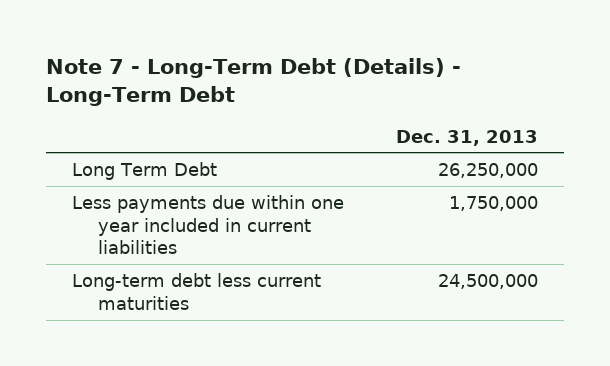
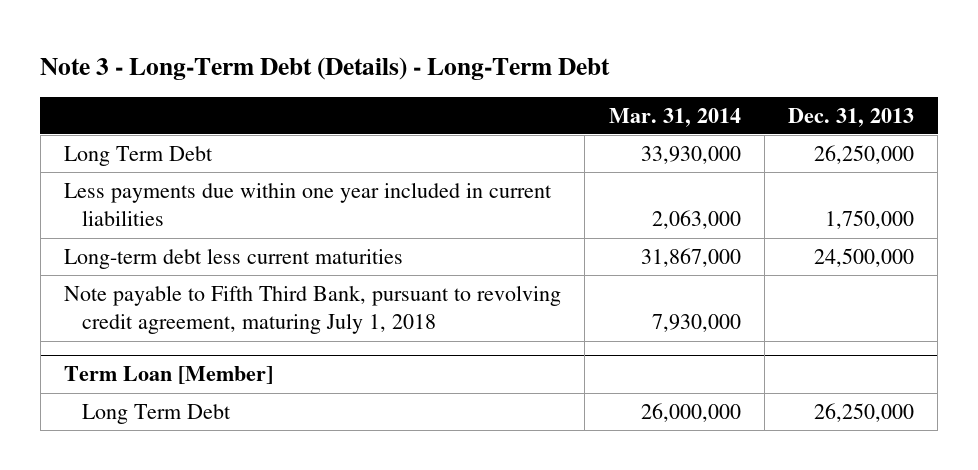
[45,57,461,106] Note 7 - Long-Term Debt (Details) - Long-Term Debt -> [40,56,611,80] Note 3 - Long-Term Debt (Details) - Long-Term Debt
none -> [608,107,741,127] Mar. 31, 2014
none -> [64,284,562,335] Note payable to Fifth Third Bank, pursuant to revolving credit agreement, maturing July 1, 2018
none -> [64,366,274,385] Term Loan [Member]
none -> [81,403,231,424] Long Term Debt

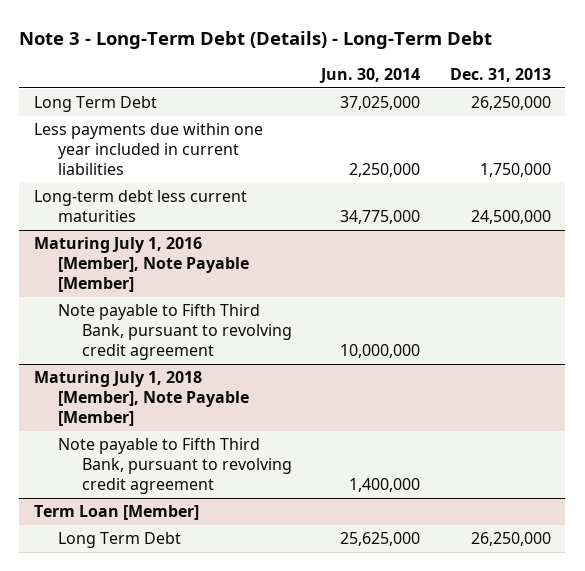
[608,107,741,127] Mar. 31, 2014 -> none
none -> [319,68,421,84] Jun. 30, 2014
none -> [33,237,250,292] Maturing July 1, 2016 [Member], Note Payable [Member]
[64,284,562,335] Note payable to Fifth Third Bank, pursuant to revolving credit agreement, maturing July 1, 2018 -> [58,304,293,360] Note payable to Fifth Third Bank, pursuant to revolving credit agreement
none -> [33,371,250,426] Maturing July 1, 2018 [Member], Note Payable [Member]
none -> [58,438,293,494] Note payable to Fifth Third Bank, pursuant to revolving credit agreement

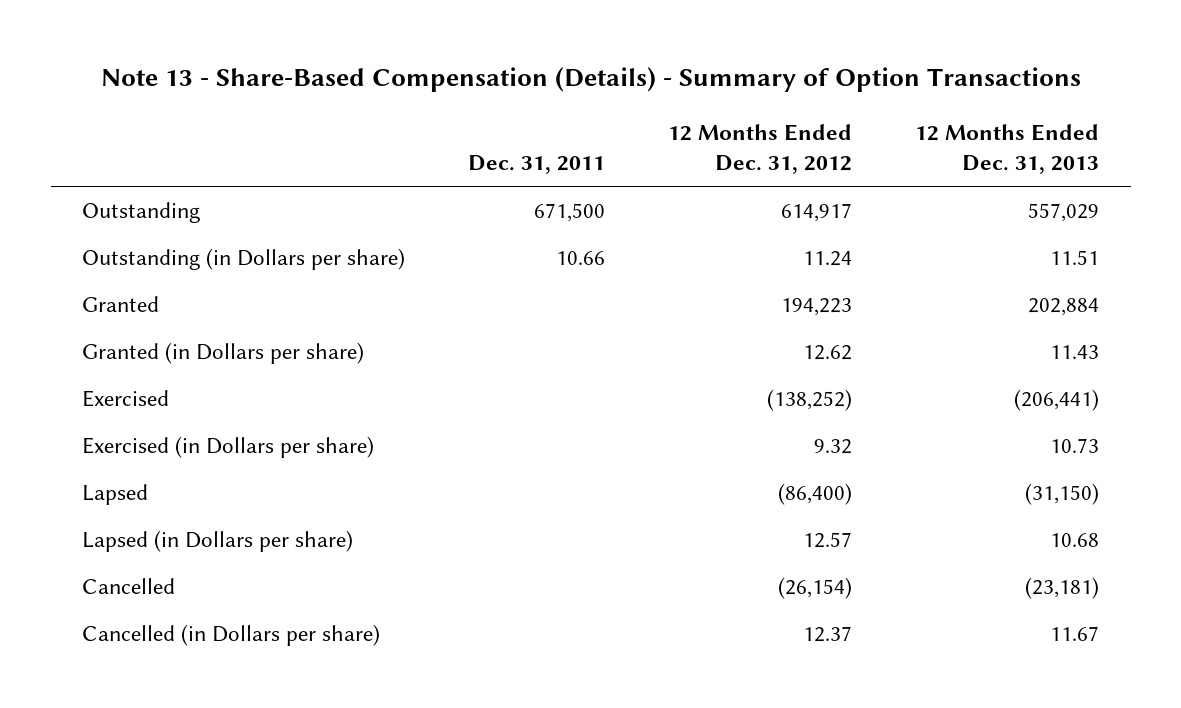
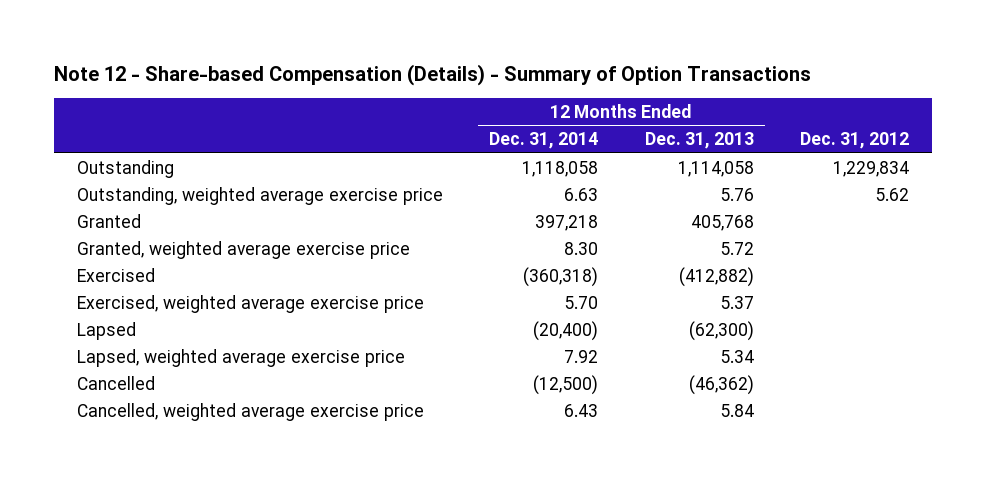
[100,67,1081,93] Note 13 - Share-Based Compensation (Details) - Summary of Option Transactions -> [53,63,811,86] Note 12 - Share-based Compensation (Details) - Summary of Option Transactions
[468,154,606,174] Dec. 31, 2011 -> none
[668,124,853,174] 12 Months Ended Dec. 31, 2012 -> none
none -> [489,132,599,150] Dec. 31, 2014
none -> [800,132,910,150] Dec. 31, 2012
[82,248,406,271] Outstanding (in Dollars per share) -> none
[82,342,365,365] Granted (in Dollars per share) -> none
[82,436,375,459] Exercised (in Dollars per share) -> none
[82,530,354,553] Lapsed (in Dollars per share) -> none
[82,624,381,647] Cancelled (in Dollars per share) -> none
[1028,203,1100,223] 557,029 -> [677,160,754,177] 1,114,058
none -> [76,186,443,205] Outstanding, weighted average exercise price
[1028,298,1100,317] 202,884 -> [690,214,754,231] 405,768
none -> [76,240,410,259] Granted, weighted average exercise price
[1014,389,1100,412] (206,441) -> [678,266,754,287] (412,882)
none -> [76,294,424,313] Exercised, weighted average exercise price
[1025,483,1100,506] (31,150) -> [688,320,754,341] (62,300)
none -> [76,348,405,367] Lapsed, weighted average exercise price
[1025,577,1100,600] (23,181) -> [688,374,754,395] (46,362)
none -> [76,402,424,421] Cancelled, weighted average exercise price

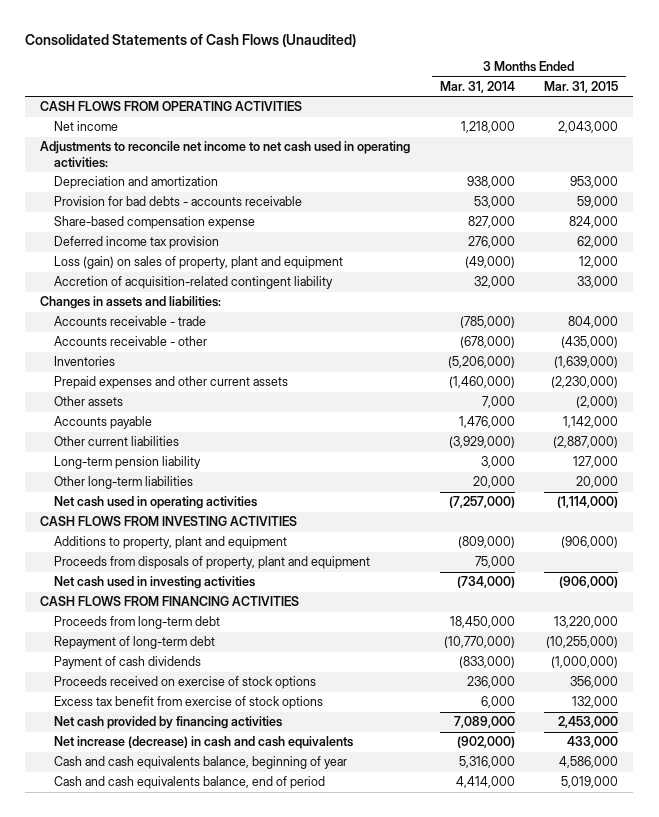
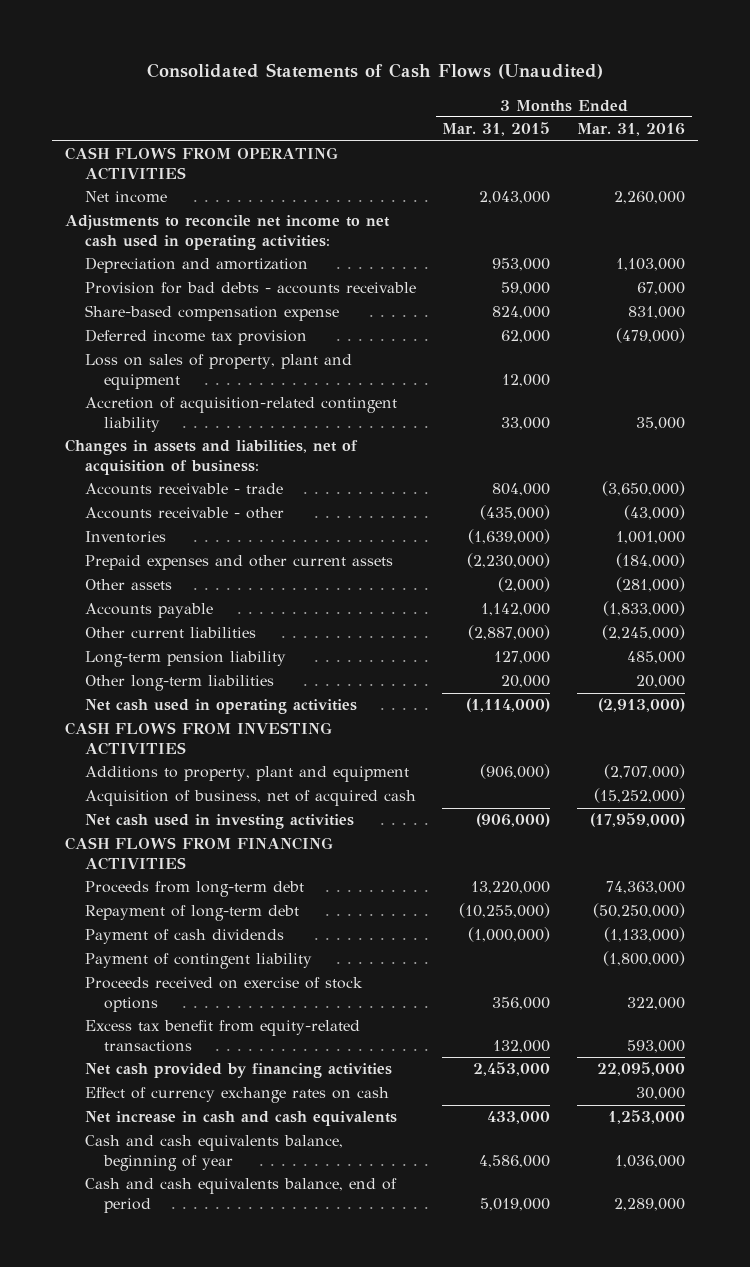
[439,80,515,93] Mar. 31, 2014 -> none
none -> [577,123,686,137] Mar. 31, 2016
[53,256,343,270] Loss (gain) on sales of property, plant and equipment -> [84,354,352,390] Loss on sales of property, plant and equipment
[40,296,222,310] Changes in assets and liabilities: -> [65,439,359,475] Changes in assets and liabilities, net of acquisition of business:
[53,556,370,570] Proceeds from disposals of property, plant and equipment -> none
none -> [84,790,416,807] Acquisition of business, net of acquired cash
none -> [84,953,312,970] Payment of contingent liability
[53,696,323,710] Excess tax benefit from exercise of stock options -> [84,1020,360,1052] Excess tax benefit from equity-related transactions
none -> [84,1087,389,1104] Effect of currency exchange rates on cash
[53,736,353,750] Net increase (decrease) in cash and cash equivalents -> [84,1111,397,1127] Net increase in cash and cash equivalents

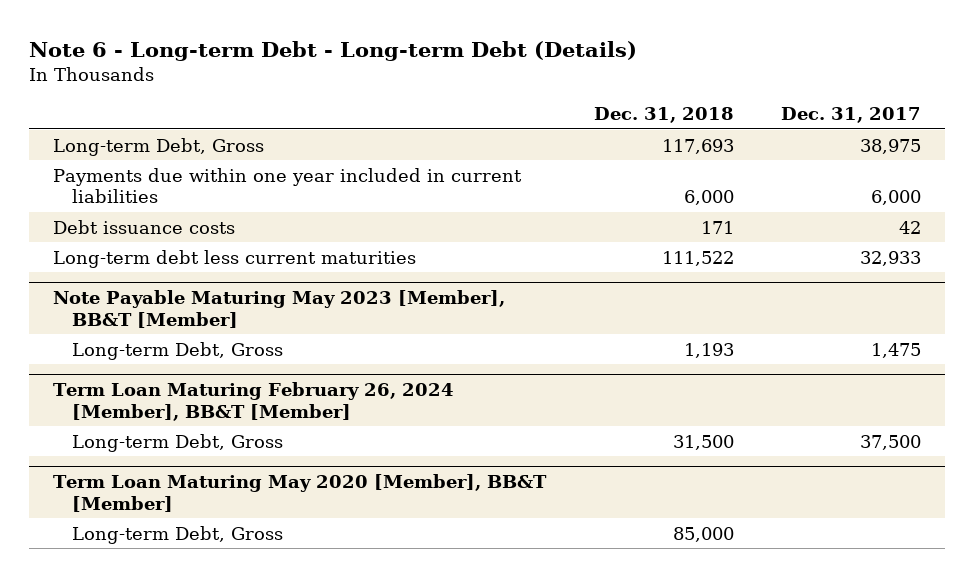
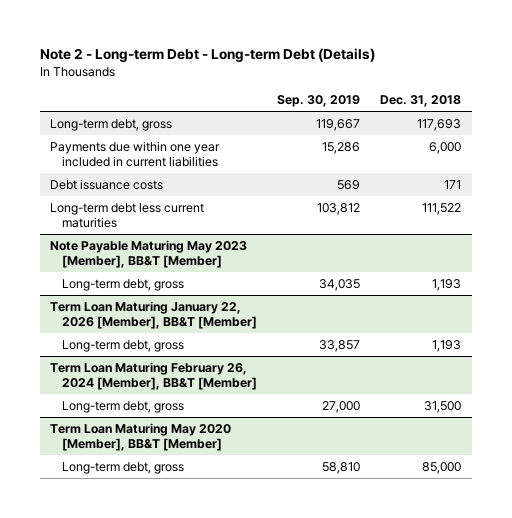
[29,40,638,61] Note 6 - Long-term Debt - Long-term Debt (Details) -> [40,48,376,63] Note 2 - Long-term Debt - Long-term Debt (Details)
[781,107,922,124] Dec. 31, 2017 -> none
none -> [276,95,360,108] Sep. 30, 2019
[53,137,265,156] Long-term Debt, Gross -> [50,118,173,131] Long-term debt, gross
[71,341,283,360] Long-term Debt, Gross -> [61,278,184,291] Long-term debt, gross
none -> [50,300,257,330] Term Loan Maturing January 22, 2026 [Member], BB&T [Member]
none -> [61,339,184,352] Long-term debt, gross
[71,433,283,452] Long-term Debt, Gross -> [61,400,184,413] Long-term debt, gross
[71,525,283,544] Long-term Debt, Gross -> [61,461,184,474] Long-term debt, gross

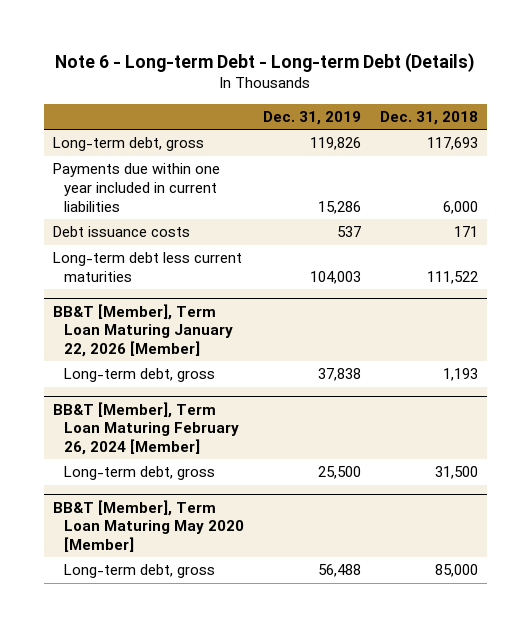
[40,48,376,63] Note 2 - Long-term Debt - Long-term Debt (Details) -> [55,52,476,72] Note 6 - Long-term Debt - Long-term Debt (Details)
[276,95,360,108] Sep. 30, 2019 -> none
none -> [262,110,361,125] Dec. 31, 2019
[50,239,248,269] Note Payable Maturing May 2023 [Member], BB&T [Member] -> none
[61,278,184,291] Long-term debt, gross -> none
[50,300,257,330] Term Loan Maturing January 22, 2026 [Member], BB&T [Member] -> [53,303,234,357] BB&T [Member], Term Loan Maturing January 22, 2026 [Member]
[50,361,257,391] Term Loan Maturing February 26, 2024 [Member], BB&T [Member] -> [53,401,240,455] BB&T [Member], Term Loan Maturing February 26, 2024 [Member]
[50,422,232,452] Term Loan Maturing May 2020 [Member], BB&T [Member] -> [53,499,245,552] BB&T [Member], Term Loan Maturing May 2020 [Member]

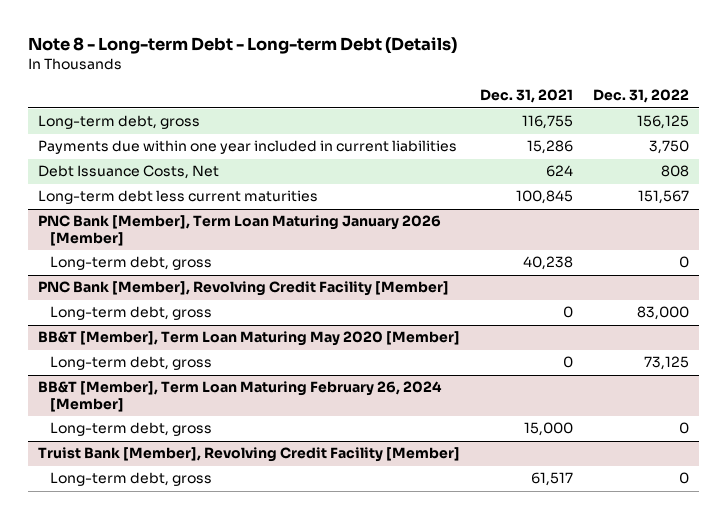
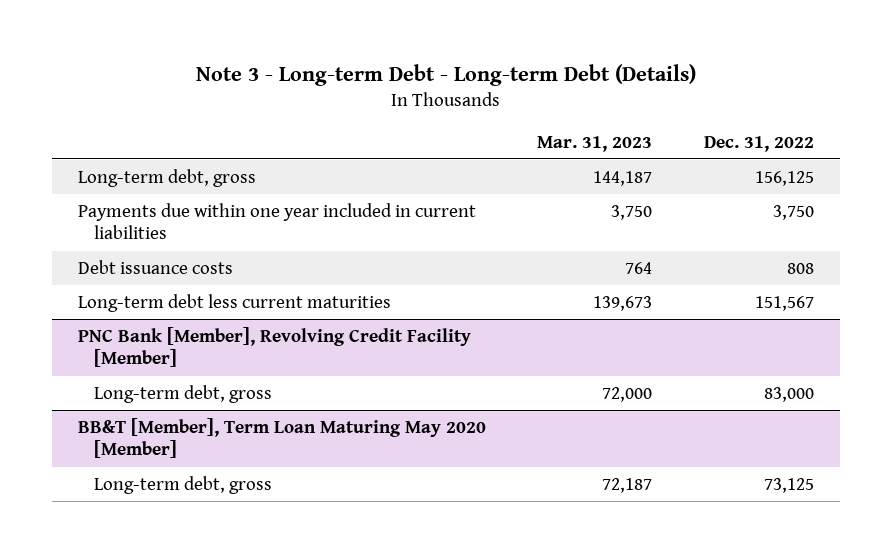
[27,36,457,54] Note 8 - Long-term Debt - Long-term Debt (Details) -> [195,63,696,86] Note 3 - Long-term Debt - Long-term Debt (Details)
[479,89,573,104] Dec. 31, 2021 -> none
none -> [537,135,653,152] Mar. 31, 2023
[37,165,219,180] Debt Issuance Costs, Net -> [77,259,233,274] Debt issuance costs
[37,215,441,247] PNC Bank [Member], Term Loan Maturing January 2026 [Member] -> none
[49,256,212,271] Long-term debt, gross -> none
[37,381,442,413] BB&T [Member], Term Loan Maturing February 26, 2024 [Member] -> none
[49,422,212,437] Long-term debt, gross -> none
[37,447,460,463] Truist Bank [Member], Revolving Credit Facility [Member] -> none
[49,472,212,487] Long-term debt, gross -> none

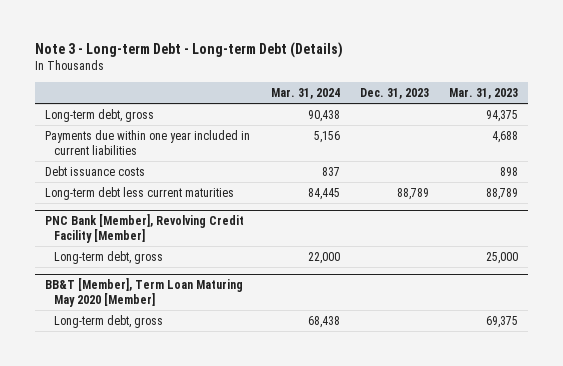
[703,135,814,152] Dec. 31, 2022 -> none
none -> [270,87,340,99] Mar. 31, 2024
none -> [359,87,429,99] Dec. 31, 2023
[593,170,653,186] 144,187 -> [485,109,518,122] 94,375
[611,204,653,220] 3,750 -> [491,130,518,143] 4,688
[625,261,653,274] 764 -> [499,166,518,176] 898
[593,295,653,311] 139,673 -> [485,187,518,200] 88,789
[602,386,653,402] 72,000 -> [485,251,518,264] 25,000
[602,477,653,493] 72,187 -> [485,315,518,328] 69,375

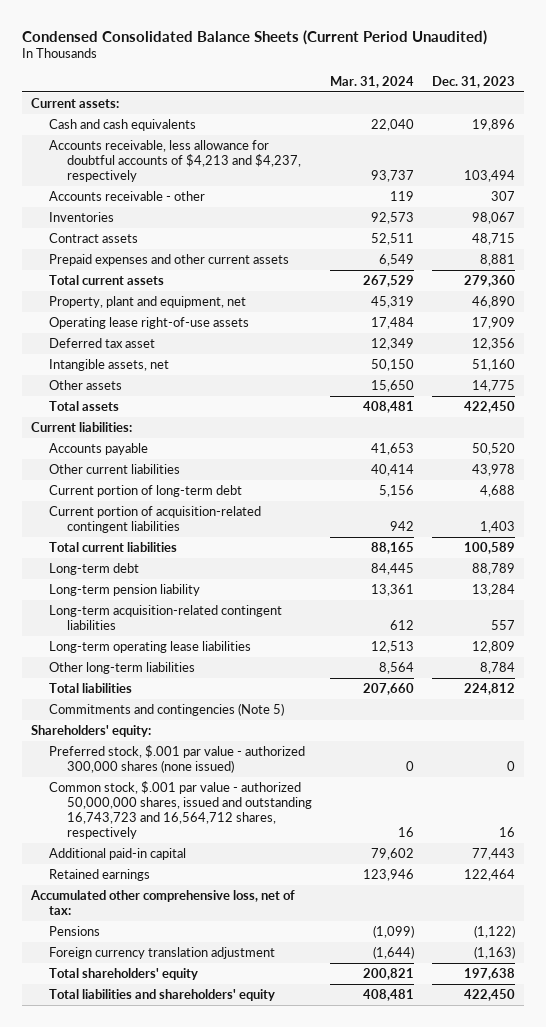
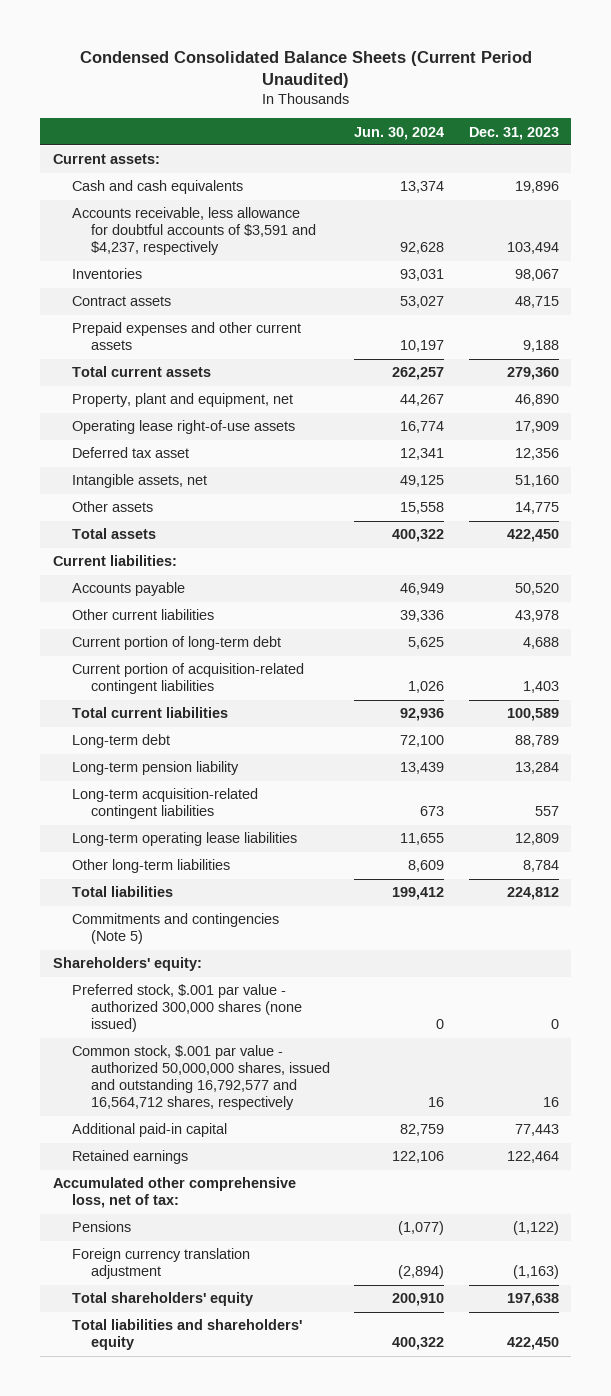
[330,75,415,88] Mar. 31, 2024 -> none
none -> [354,126,445,140] Jun. 30, 2024
[49,190,206,201] Accounts receivable - other -> none
[49,139,302,182] Accounts receivable, less allowance for doubtful accounts of $4,213 and $4,237, respectively -> [71,207,316,256] Accounts receivable, less allowance for doubtful accounts of $3,591 and $4,237, respectively
[479,253,515,266] 8,881 -> [522,340,559,353] 9,188
[49,780,313,839] Common stock, $.001 par value - authorized 50,000,000 shares, issued and outstanding 16,743,723 and 16,564,712 shares, respectively -> [71,1045,330,1111] Common stock, $.001 par value - authorized 50,000,000 shares, issued and outstanding 16,792,577 and 16,564,712 shares, respectively

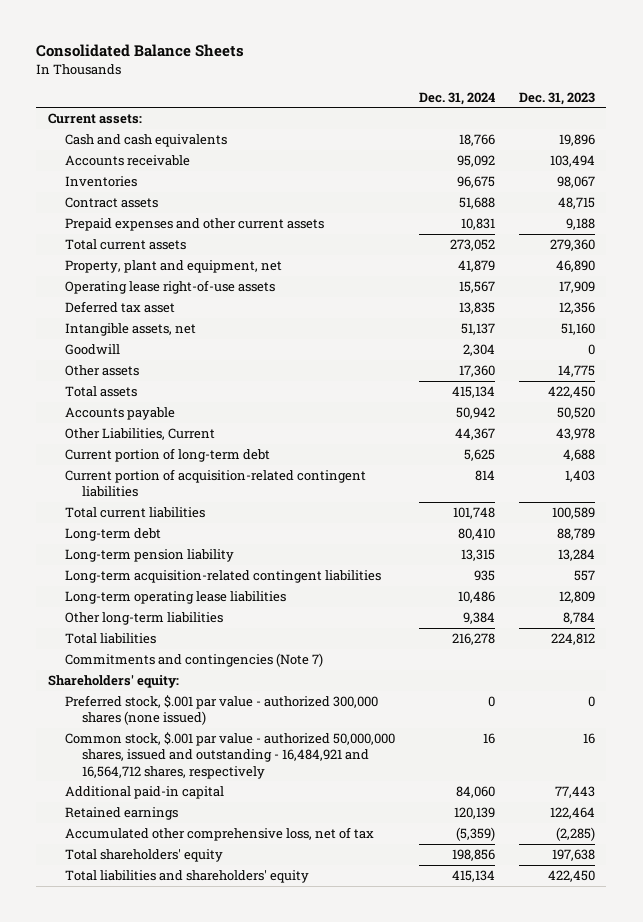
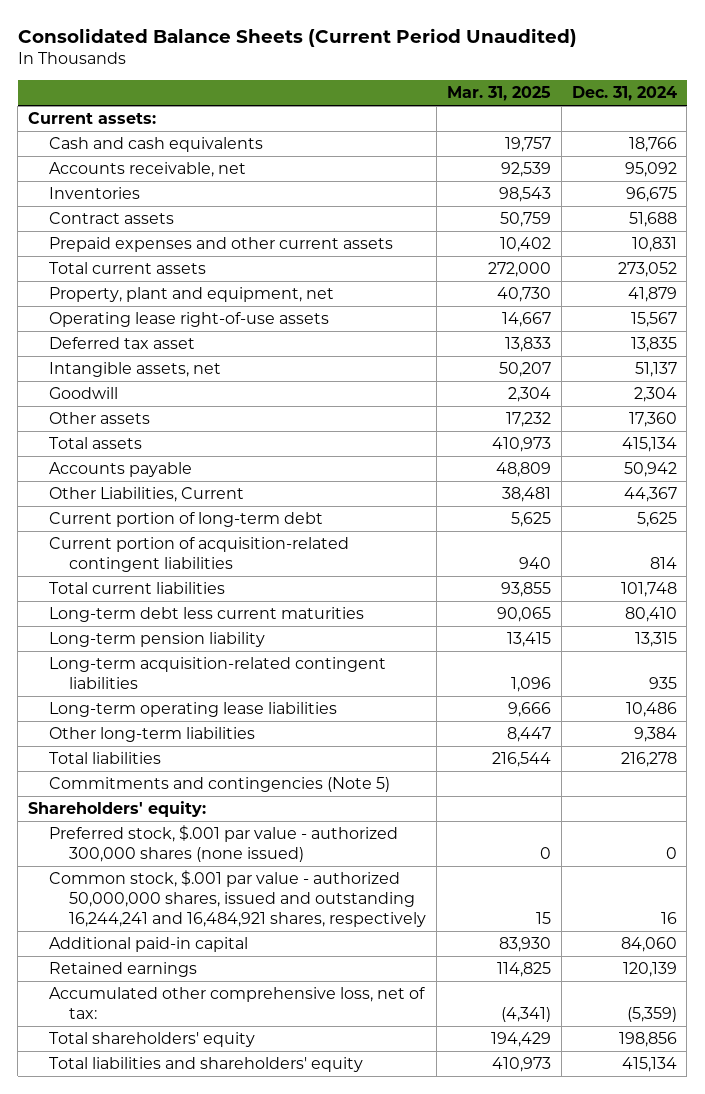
[36,44,245,58] Consolidated Balance Sheets -> [17,27,577,47] Consolidated Balance Sheets (Current Period Unaudited)
[518,91,595,105] Dec. 31, 2023 -> none
none -> [446,86,551,102] Mar. 31, 2025
[65,154,191,166] Accounts receivable -> [48,162,246,178] Accounts receivable, net
[65,527,162,541] Long-term debt -> [48,607,364,623] Long-term debt less current maturities
[65,652,324,667] Commitments and contingencies (Note 7) -> [48,777,390,793] Commitments and contingencies (Note 5)
[65,731,396,779] Common stock, $.001 par value - authorized 50,000,000 shares, issued and outstanding - 16,484,921 and 16,564,712 shares, respectively -> [48,870,427,927] Common stock, $.001 par value - authorized 50,000,000 shares, issued and outstanding 16,244,241 and 16,484,921 shares, respectively
[65,826,375,841] Accumulated other comprehensive loss, net of tax -> [48,987,425,1019] Accumulated other comprehensive loss, net of tax:

